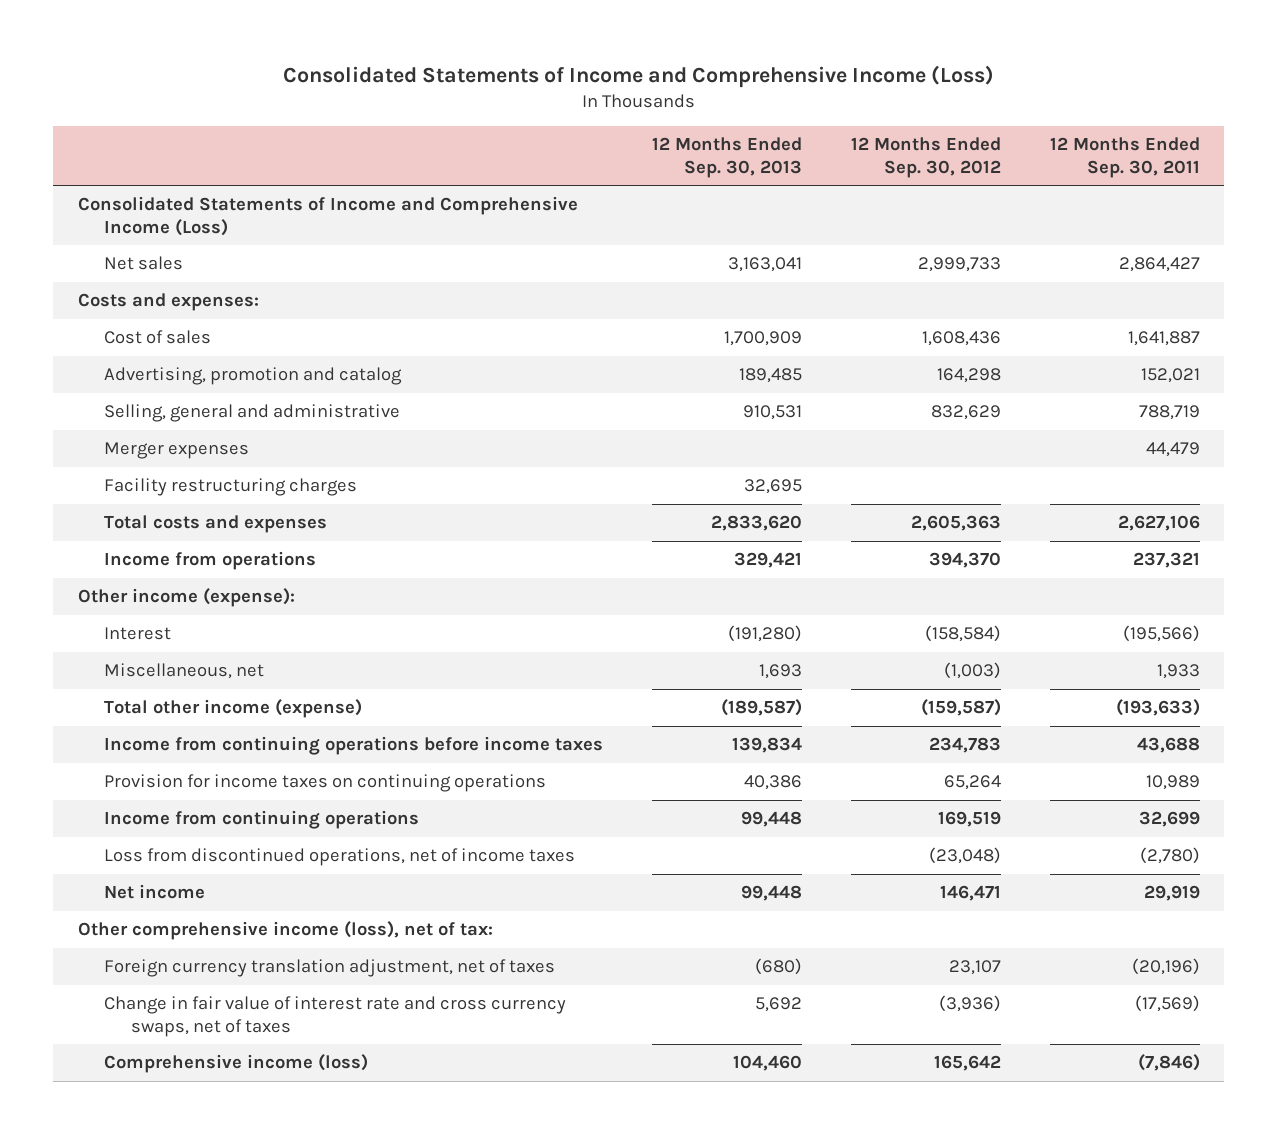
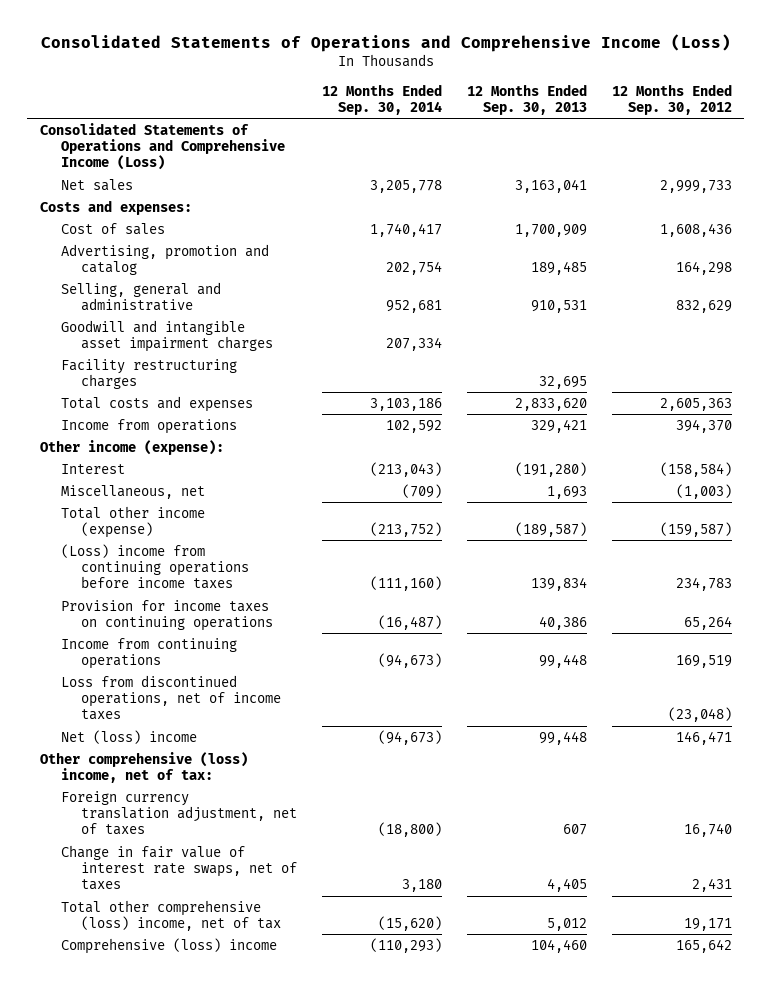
[282,65,994,89] Consolidated Statements of Income and Comprehensive Income (Loss) -> [40,34,731,53] Consolidated Statements of Operations and Comprehensive Income (Loss)
[1049,137,1200,178] 12 Months Ended Sep. 30, 2011 -> none
none -> [322,83,443,115] 12 Months Ended Sep. 30, 2014
[77,196,578,236] Consolidated Statements of Income and Comprehensive Income (Loss) -> [39,122,285,171] Consolidated Statements of Operations and Comprehensive Income (Loss)
[104,442,250,460] Merger expenses -> none
none -> [60,319,274,353] Goodwill and intangible asset impairment charges
[104,736,604,756] Income from continuing operations before income taxes -> [60,543,250,590] (Loss) income from continuing operations before income taxes
[104,884,206,900] Net income -> [60,729,197,744] Net (loss) income
[77,921,493,941] Other comprehensive income (loss), net of tax: -> [39,751,248,784] Other comprehensive (loss) income, net of tax:
[755,958,803,976] (680) -> [562,824,587,836] 607
[949,960,1002,976] 23,107 -> [683,823,732,838] 16,740
[104,996,567,1037] Change in fair value of interest rate and cross currency swaps, net of taxes -> [60,844,298,891] Change in fair value of interest rate swaps, net of taxes
[755,997,803,1013] 5,692 -> [546,878,587,893] 4,405
[939,995,1002,1013] (3,936) -> [691,878,732,893] 2,431
none -> [60,899,282,932] Total other comprehensive (loss) income, net of tax
[104,1054,369,1074] Comprehensive income (loss) -> [60,937,277,954] Comprehensive (loss) income

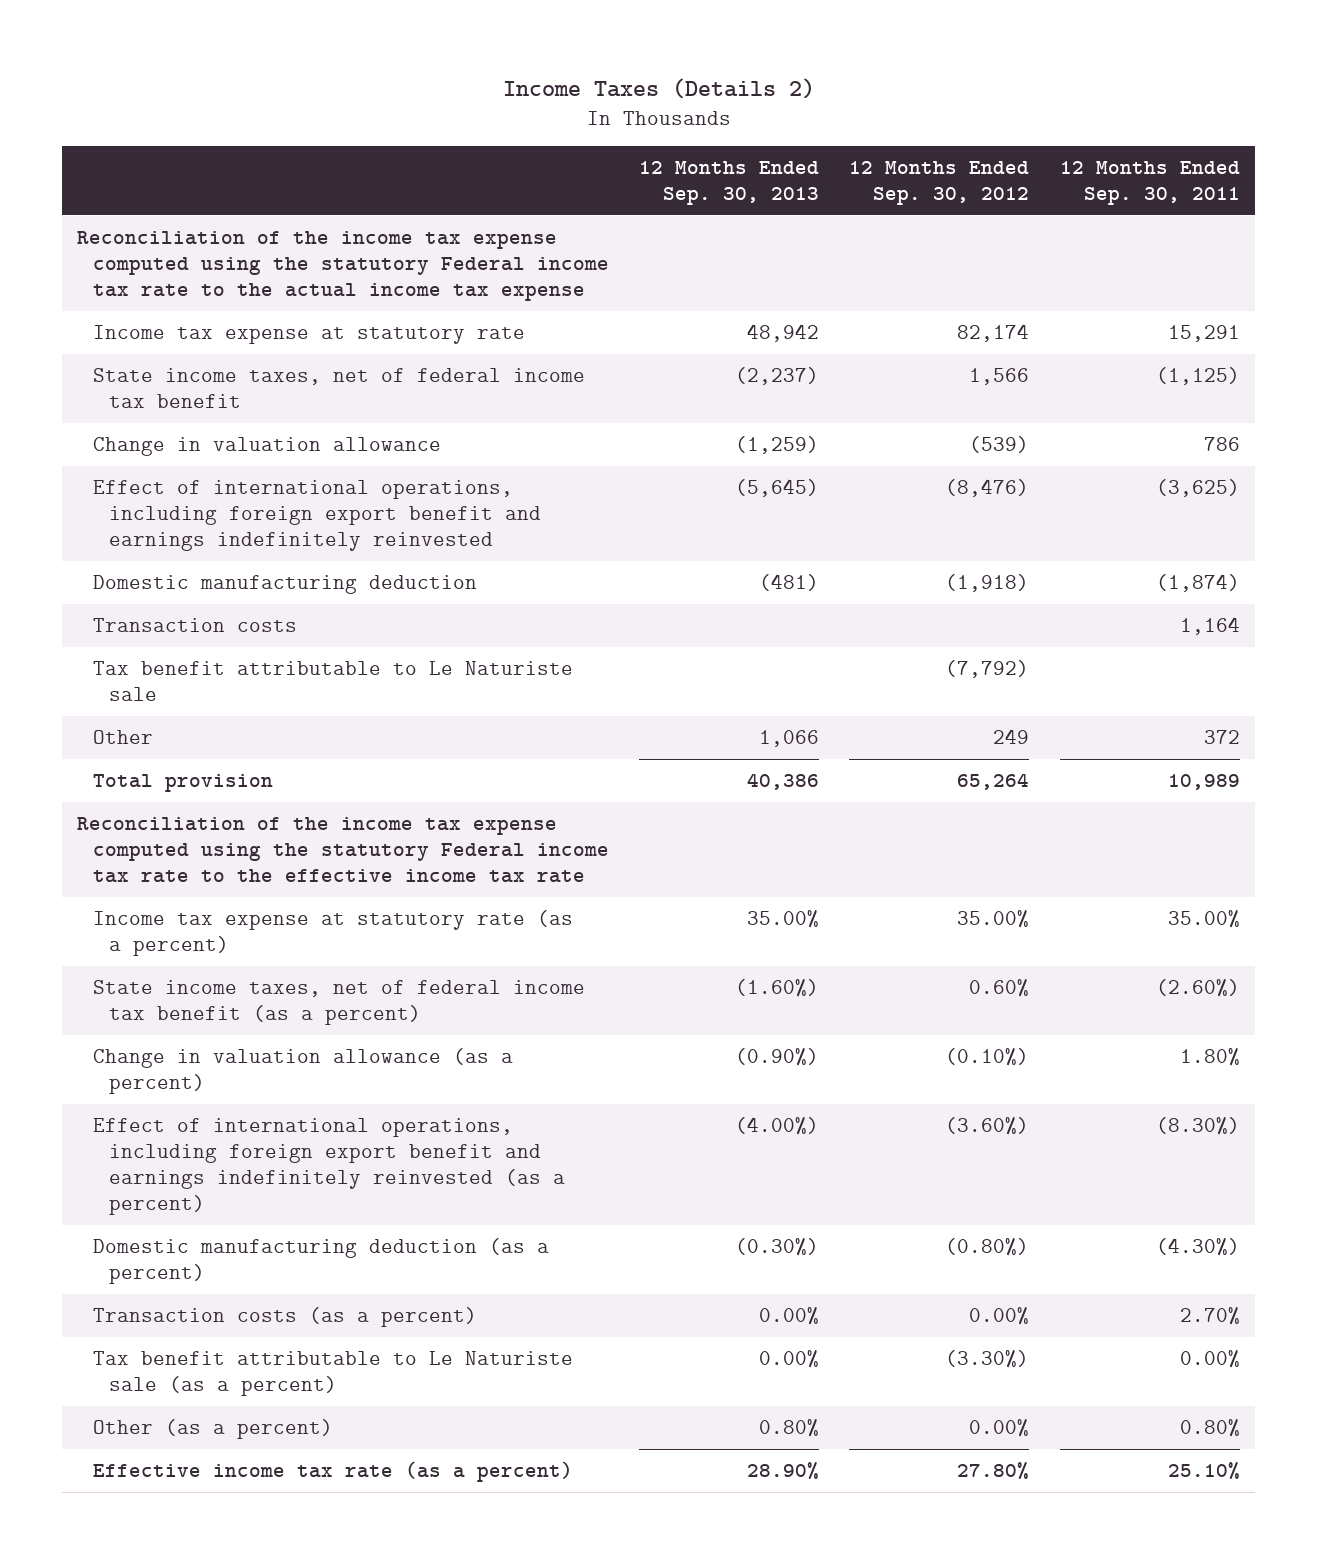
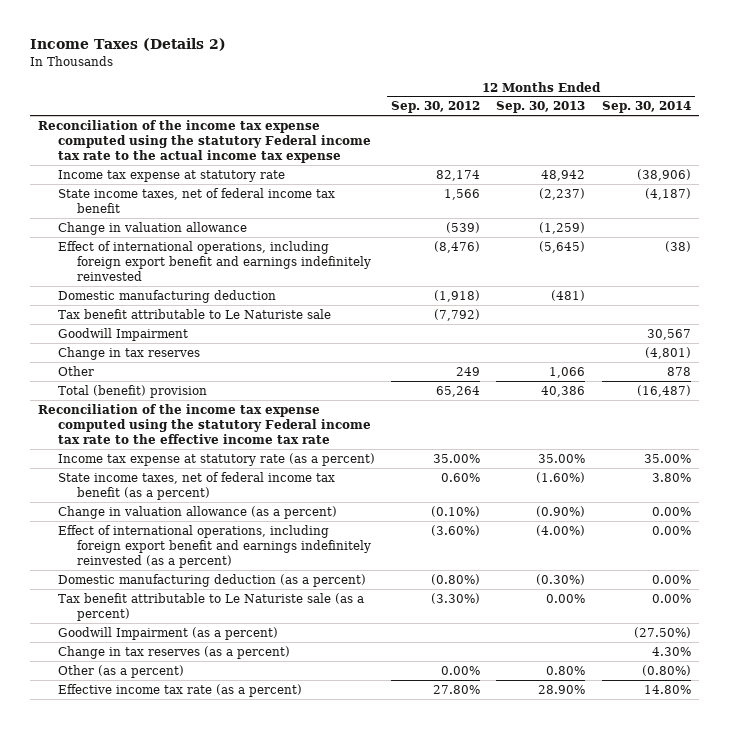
[1059,160,1240,205] 12 Months Ended Sep. 30, 2011 -> none
none -> [601,101,691,114] Sep. 30, 2014
[93,617,298,632] Transaction costs -> none
none -> [57,327,188,341] Goodwill Impairment
none -> [57,346,200,360] Change in tax reserves
[93,773,274,792] Total provision -> [57,384,207,398] Total (benefit) provision
[93,1306,478,1327] Transaction costs (as a percent) -> none
none -> [57,626,278,640] Goodwill Impairment (as a percent)
none -> [57,645,290,659] Change in tax reserves (as a percent)

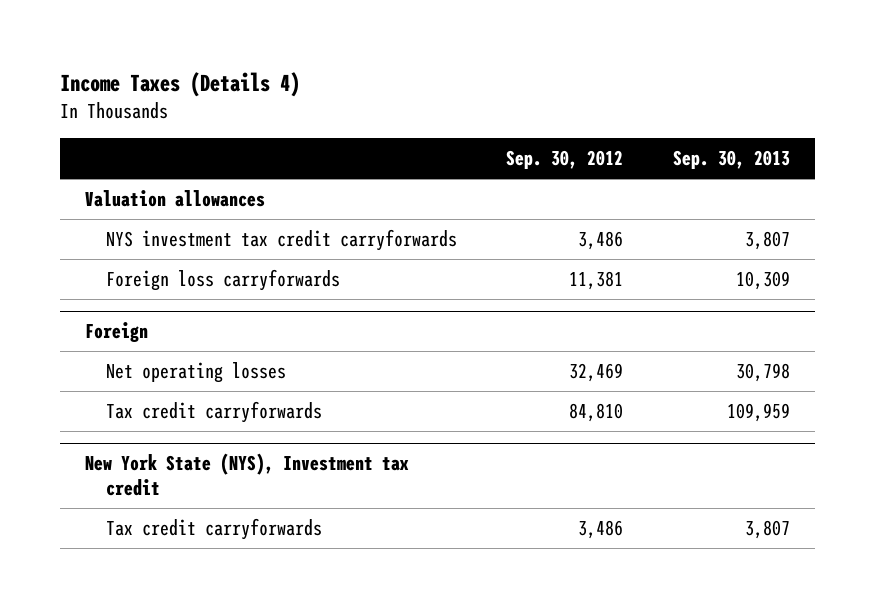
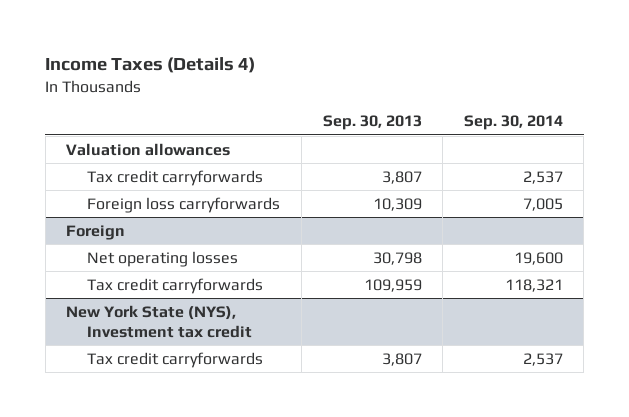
[506,150,624,170] Sep. 30, 2012 -> none
none -> [463,115,563,131] Sep. 30, 2014
[105,229,457,252] NYS investment tax credit carryforwards -> [87,169,264,186] Tax credit carryforwards

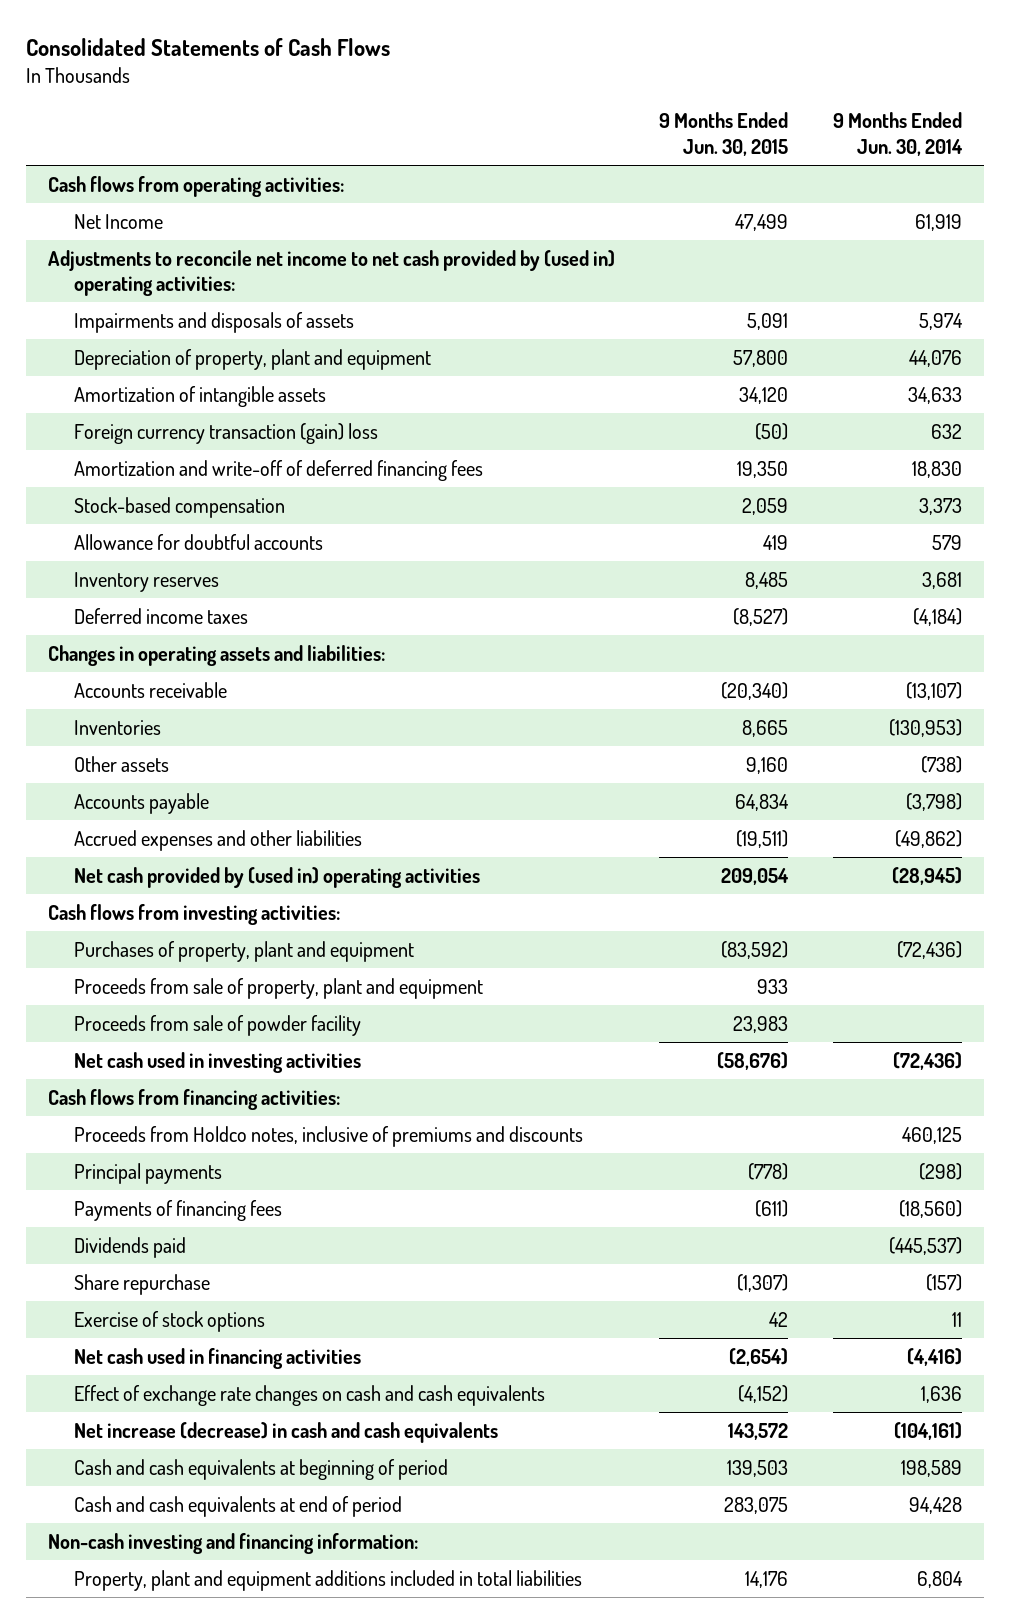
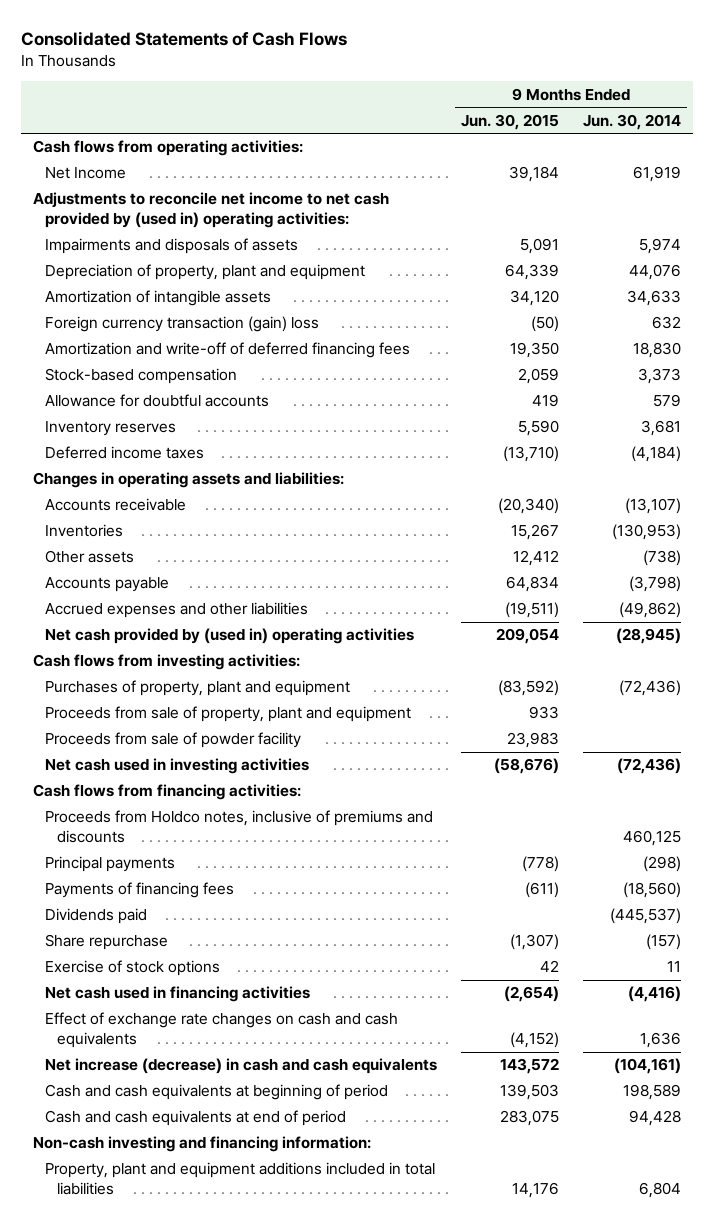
[735,213,789,231] 47,499 -> [508,166,559,183] 39,184
[733,349,789,367] 57,800 -> [504,264,559,281] 64,339
[745,571,789,589] 8,485 -> [517,420,559,437] 5,590
[733,607,789,626] (8,527) -> [502,446,559,463] (13,710)
[742,719,789,737] 8,665 -> [510,524,559,541] 15,267
[746,756,789,774] 9,160 -> [512,550,559,567] 12,412

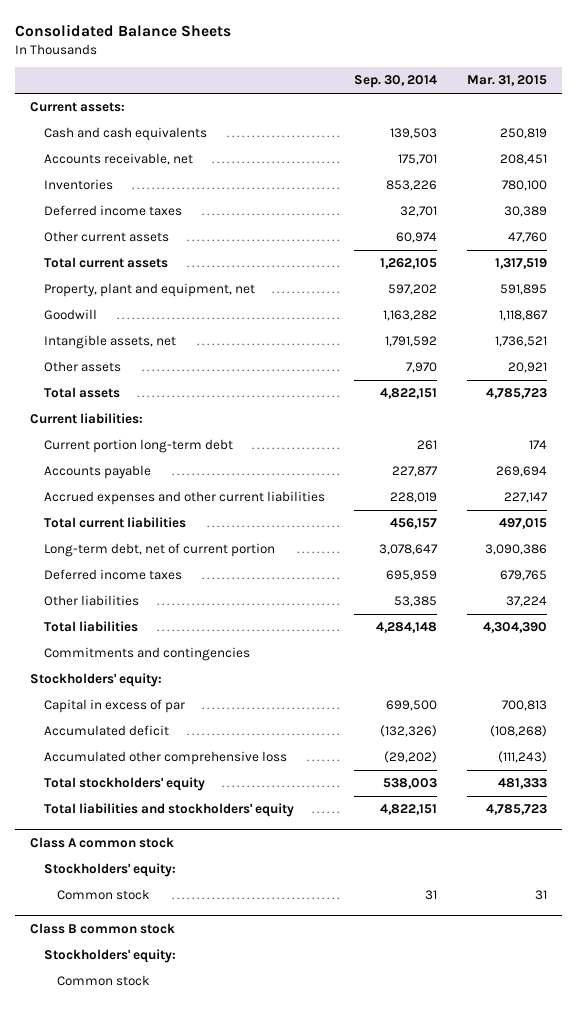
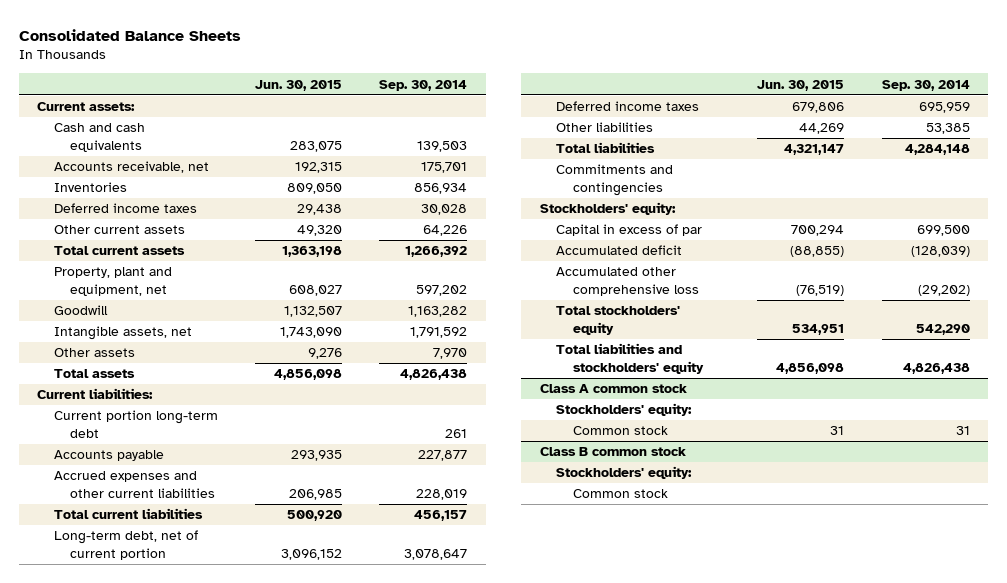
[467,75,548,87] Mar. 31, 2015 -> none
none -> [255,79,343,91] Jun. 30, 2015
[386,180,438,192] 853,226 -> [414,183,468,195] 856,934
[400,206,438,218] 32,701 -> [421,204,468,216] 30,028
[396,232,438,244] 60,974 -> [423,225,468,237] 64,226
[380,258,438,270] 1,262,105 -> [405,246,468,258] 1,266,392
[380,388,438,400] 4,822,151 -> [400,369,468,381] 4,826,438
[380,725,438,738] (132,326) -> [910,246,970,258] (128,039)
[383,778,438,790] 538,003 -> [915,324,970,336] 542,290
[380,804,438,816] 4,822,151 -> [902,363,970,375] 4,826,438

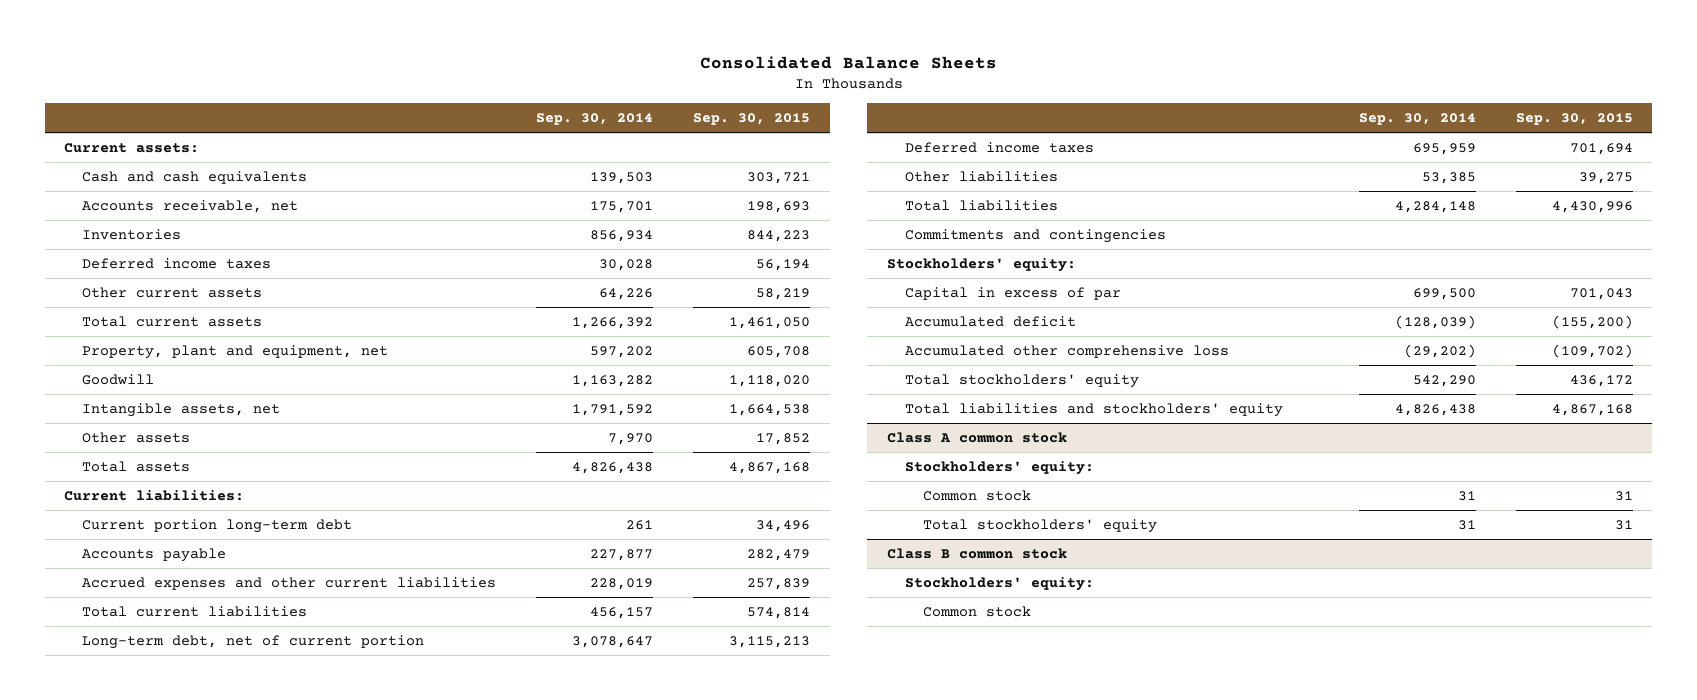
[255,79,343,91] Jun. 30, 2015 -> none
none -> [692,113,810,126] Sep. 30, 2015
none -> [922,518,1157,533] Total stockholders' equity

